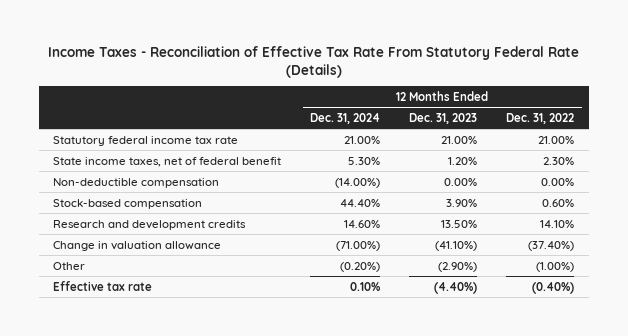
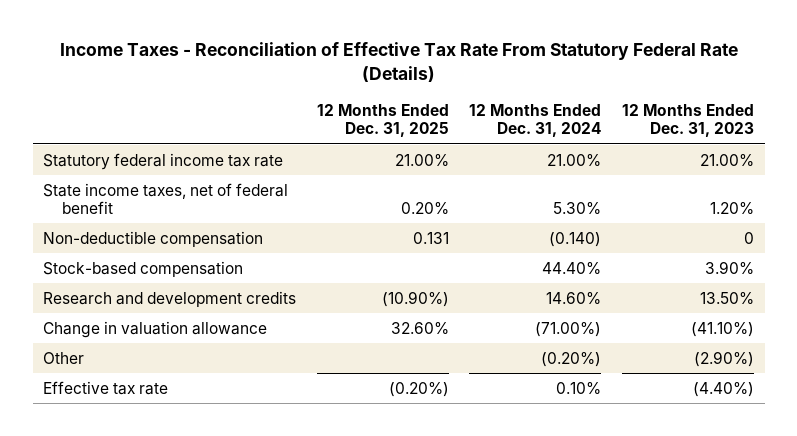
[506,113,575,125] Dec. 31, 2022 -> none
none -> [316,104,449,138] 12 Months Ended Dec. 31, 2025
[335,177,381,188] (14.00%) -> [549,231,602,247] (0.140)
[444,177,478,186] 0.00% -> [744,231,755,244] 0

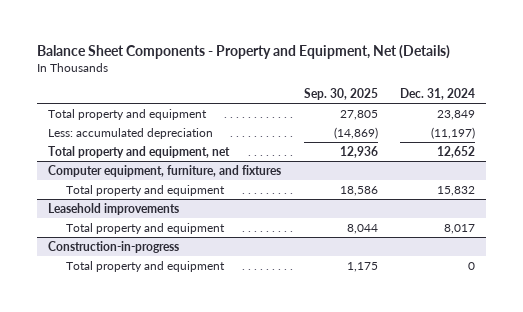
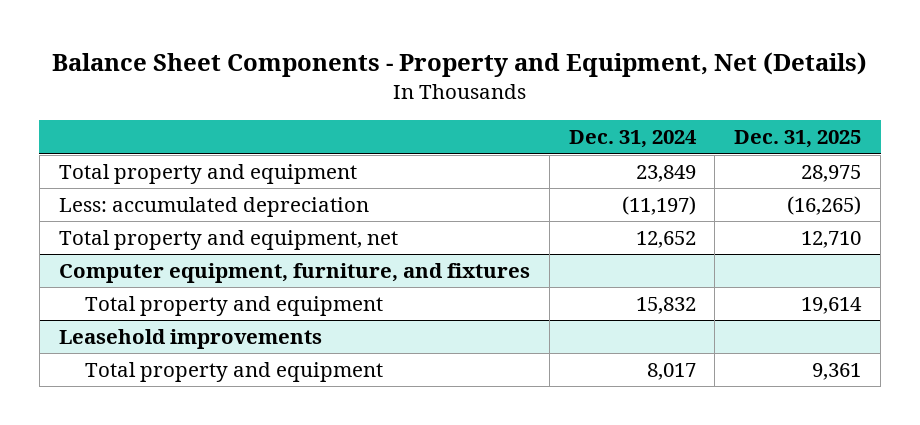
[303,88,378,101] Sep. 30, 2025 -> none
none -> [734,130,862,149] Dec. 31, 2025
[48,240,180,253] Construction-in-progress -> none
[66,260,226,272] Total property and equipment -> none

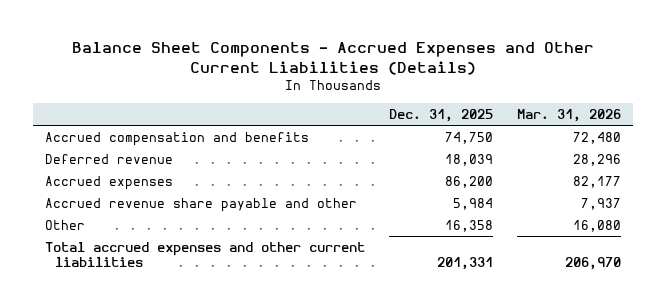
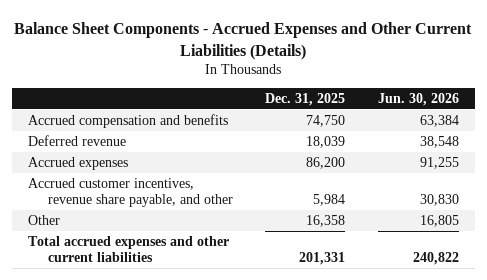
[516,108,621,122] Mar. 31, 2026 -> none
none -> [377,92,459,106] Jun. 30, 2026
[45,198,358,213] Accrued revenue share payable and other -> [28,177,234,207] Accrued customer incentives, revenue share payable, and other

